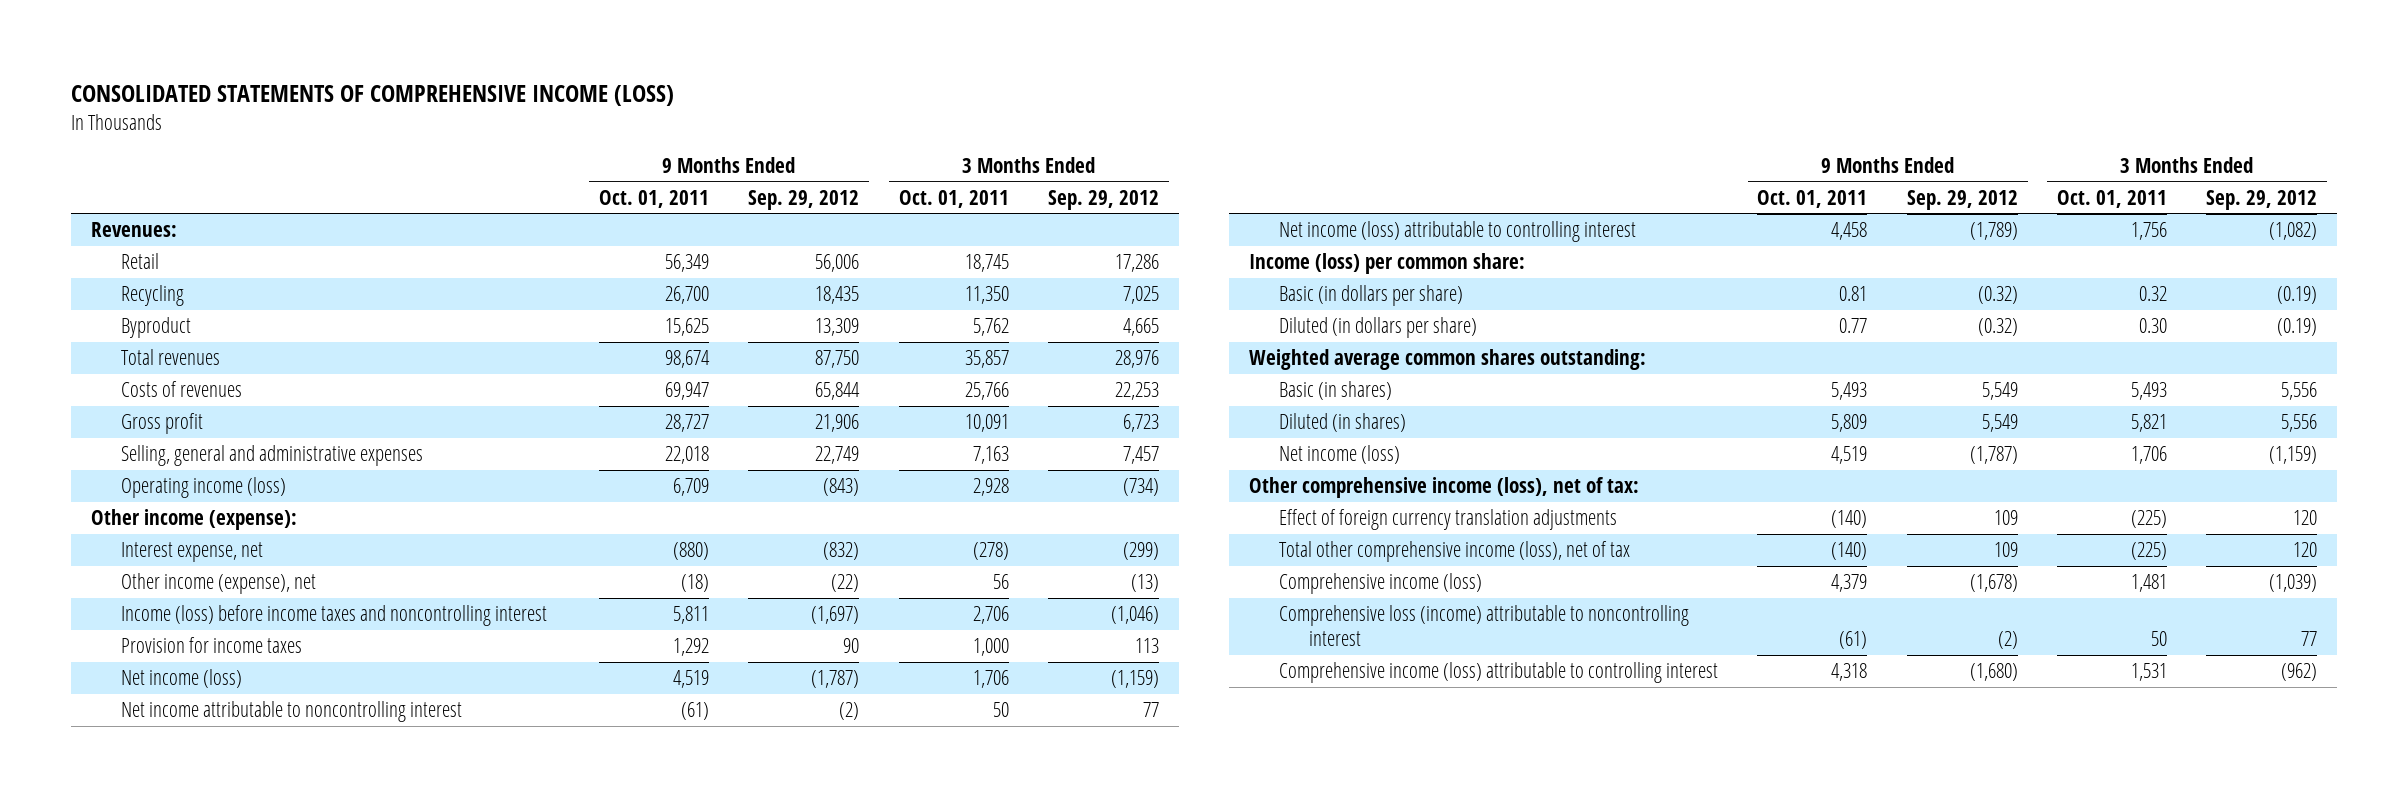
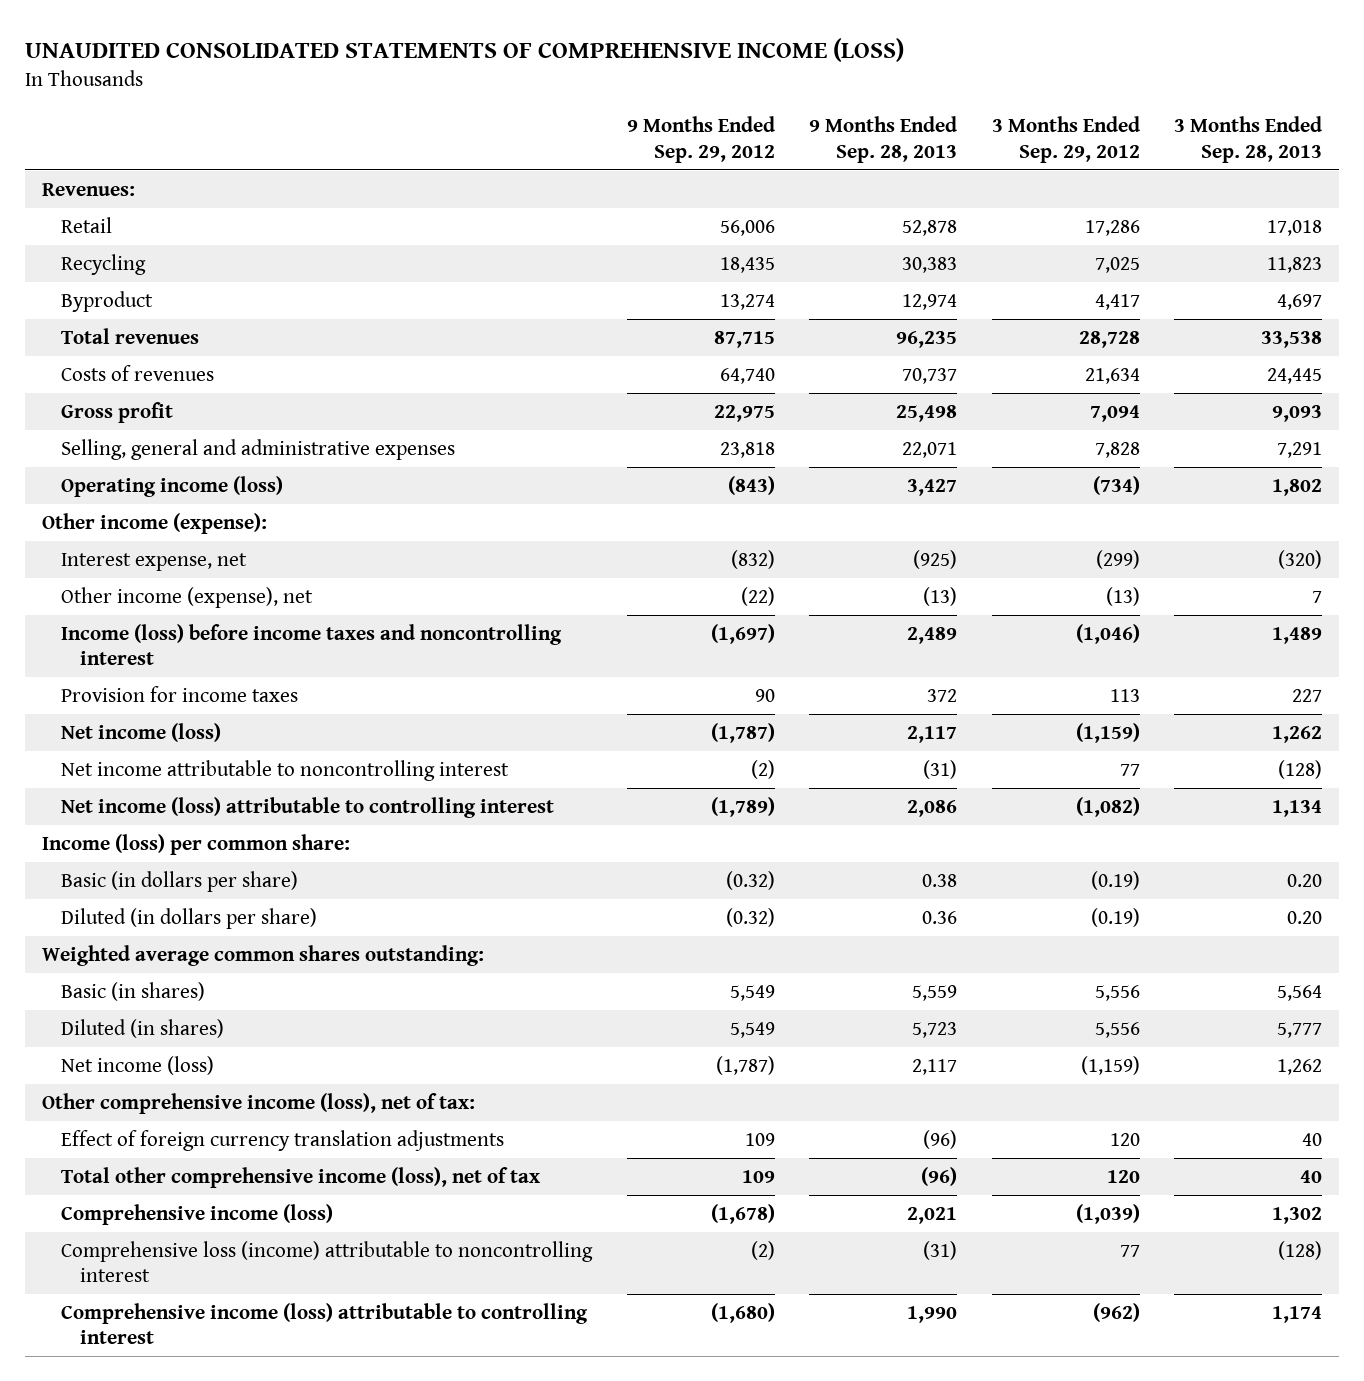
[70,85,674,107] CONSOLIDATED STATEMENTS OF COMPREHENSIVE INCOME (LOSS) -> [25,37,905,62] UNAUDITED CONSOLIDATED STATEMENTS OF COMPREHENSIVE INCOME (LOSS)
[598,189,709,208] Oct. 01, 2011 -> none
[898,189,1009,208] Oct. 01, 2011 -> none
none -> [809,116,958,163] 9 Months Ended Sep. 28, 2013
none -> [1174,116,1323,163] 3 Months Ended Sep. 28, 2013
[815,318,860,337] 13,309 -> [719,293,775,310] 13,274
[1122,318,1159,337] 4,665 -> [1094,293,1140,310] 4,417
[815,350,860,369] 87,750 -> [713,330,775,348] 87,715
[1114,350,1159,369] 28,976 -> [1078,330,1140,348] 28,728
[815,382,861,401] 65,844 -> [719,367,775,384] 64,740
[1114,382,1159,401] 22,253 -> [1084,367,1140,384] 21,634
[815,414,860,433] 21,906 -> [713,404,775,422] 22,975
[1122,414,1159,433] 6,723 -> [1089,404,1140,422] 7,094
[815,446,860,465] 22,749 -> [719,441,775,458] 23,818
[1122,446,1159,465] 7,457 -> [1094,441,1140,458] 7,828

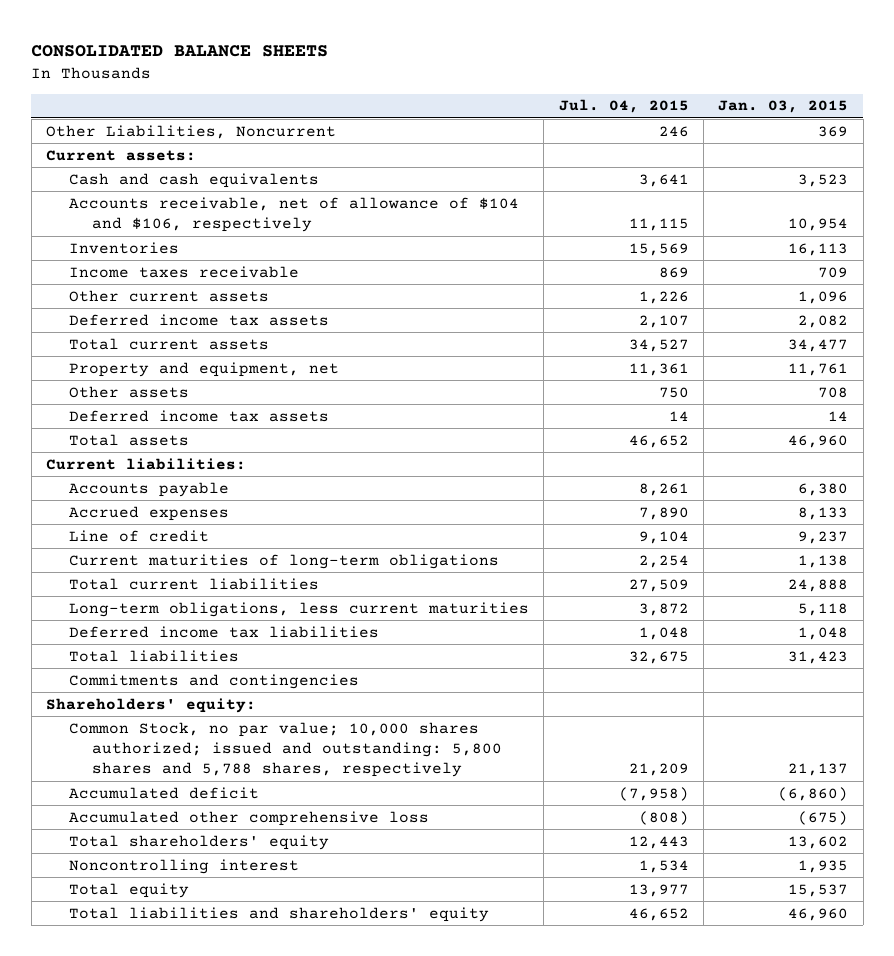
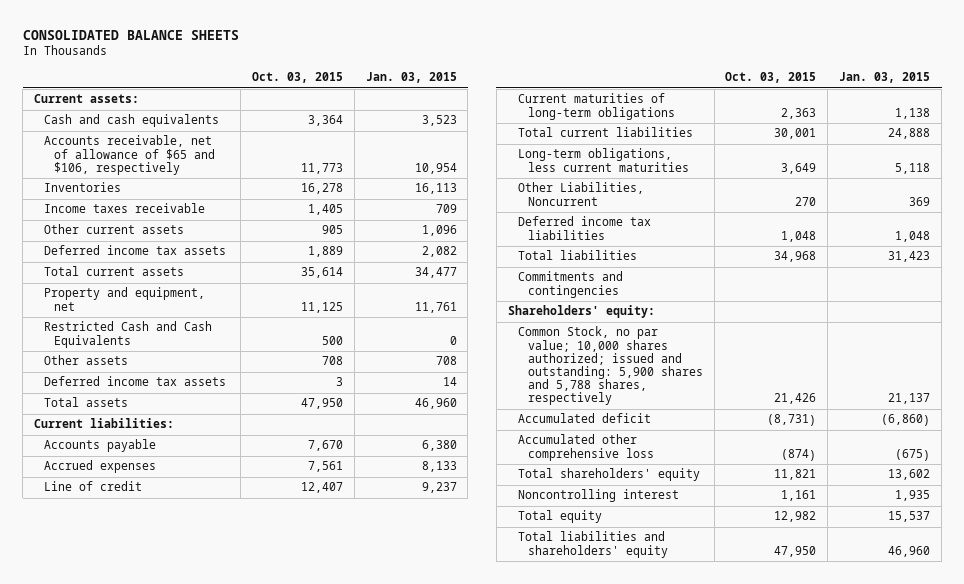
[558,99,689,114] Jul. 04, 2015 -> none
none -> [251,72,343,84] Oct. 03, 2015
[69,196,520,232] Accounts receivable, net of allowance of $104 and $106, respectively -> [43,135,216,175] Accounts receivable, net of allowance of $65 and $106, respectively
none -> [43,321,212,348] Restricted Cash and Cash Equivalents
[46,124,337,139] Other Liabilities, Noncurrent -> [517,182,644,206] Other Liabilities, Noncurrent
[69,721,503,778] Common Stock, no par value; 10,000 shares authorized; issued and outstanding: 5,800 shares and 5,788 shares, respectively -> [517,326,703,406] Common Stock, no par value; 10,000 shares authorized; issued and outstanding: 5,900 shares and 5,788 shares, respectively

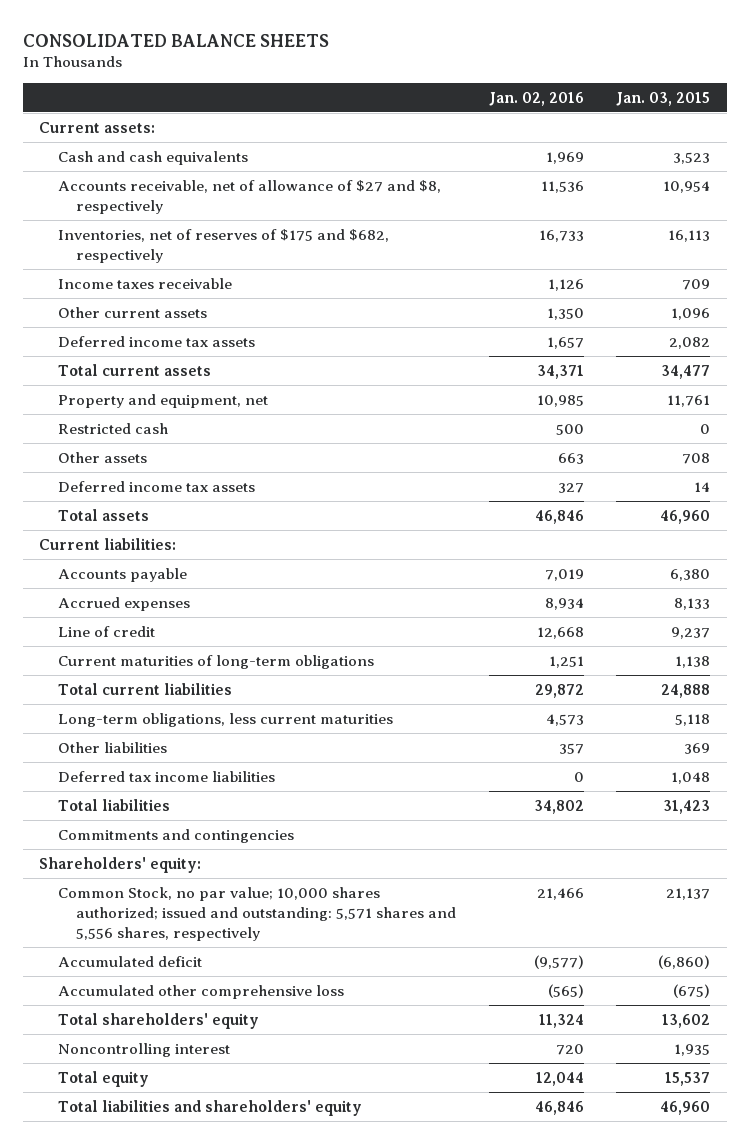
[251,72,343,84] Oct. 03, 2015 -> none
none -> [488,91,584,106] Jan. 02, 2016
[43,135,216,175] Accounts receivable, net of allowance of $65 and $106, respectively -> [57,179,441,214] Accounts receivable, net of allowance of $27 and $8, respectively
[43,182,121,193] Inventories -> [57,228,389,263] Inventories, net of reserves of $175 and $682, respectively
[43,321,212,348] Restricted Cash and Cash Equivalents -> [57,422,168,434] Restricted cash
[517,182,644,206] Other Liabilities, Noncurrent -> [57,741,167,753] Other liabilities
[517,216,651,240] Deferred income tax liabilities -> [57,770,275,782] Deferred tax income liabilities
[517,326,703,406] Common Stock, no par value; 10,000 shares authorized; issued and outstanding: 5,900 shares and 5,788 shares, respectively -> [57,886,457,941] Common Stock, no par value; 10,000 shares authorized; issued and outstanding: 5,571 shares and 5,556 shares, respectively

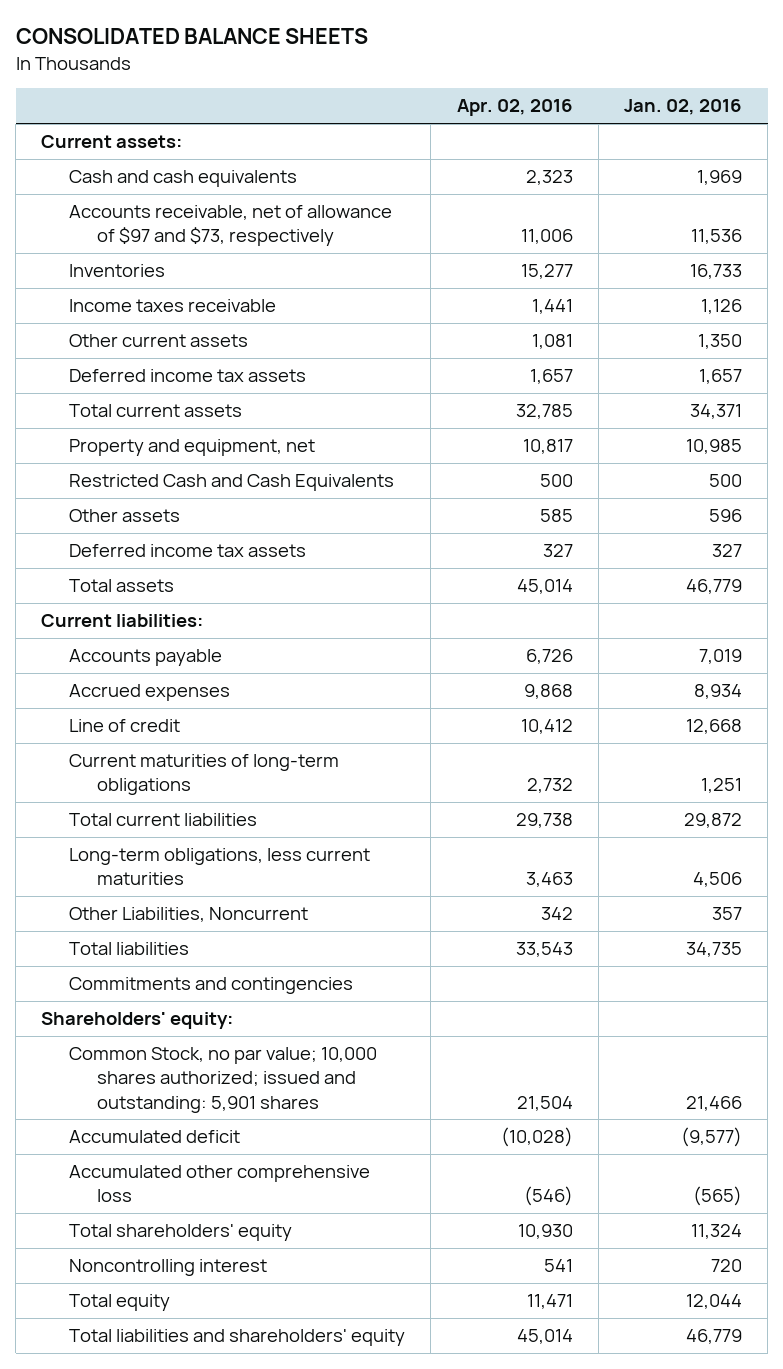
[616,91,711,106] Jan. 03, 2015 -> none
none -> [456,99,573,117] Apr. 02, 2016
[57,179,441,214] Accounts receivable, net of allowance of $27 and $8, respectively -> [69,205,393,247] Accounts receivable, net of allowance of $97 and $73, respectively
[57,228,389,263] Inventories, net of reserves of $175 and $682, respectively -> [69,264,166,278] Inventories
[57,422,168,434] Restricted cash -> [69,474,395,492] Restricted Cash and Cash Equivalents
[557,452,584,464] 663 -> [709,509,743,523] 596
[534,509,584,524] 46,846 -> [686,579,743,595] 46,779
[57,770,275,782] Deferred tax income liabilities -> none
[545,713,584,726] 4,573 -> [693,872,743,888] 4,506
[57,741,167,753] Other liabilities -> [69,907,309,923] Other Liabilities, Noncurrent
[533,799,584,814] 34,802 -> [686,942,743,958] 34,735
[57,886,457,941] Common Stock, no par value; 10,000 shares authorized; issued and outstanding: 5,571 shares and 5,556 shares, respectively -> [69,1047,378,1113] Common Stock, no par value; 10,000 shares authorized; issued and outstanding: 5,901 shares
[534,1100,584,1115] 46,846 -> [686,1329,743,1345] 46,779

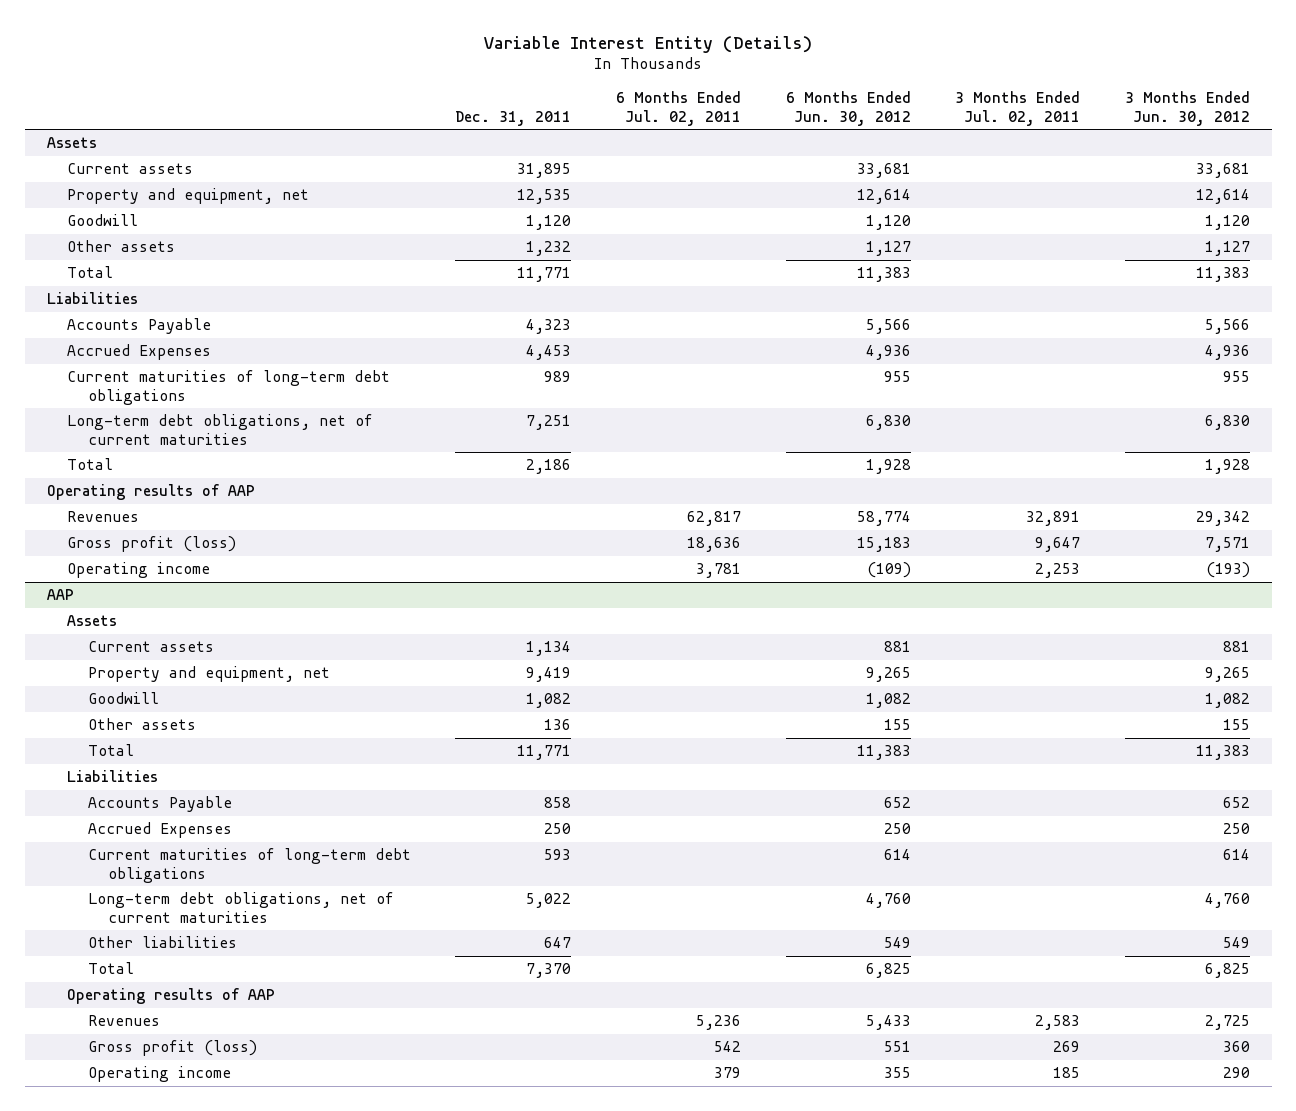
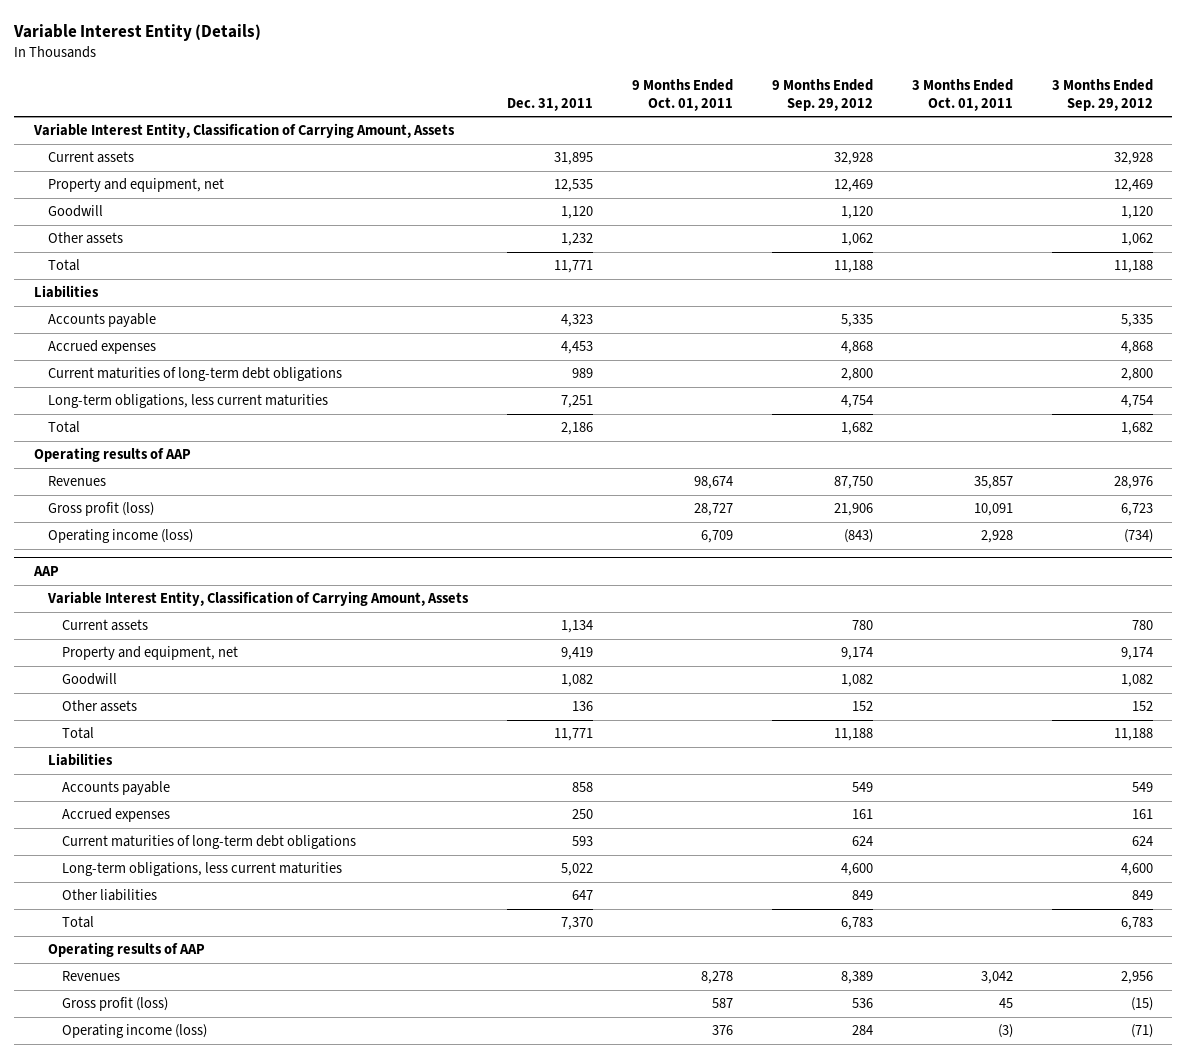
[615,90,741,126] 6 Months Ended Jul. 02, 2011 -> none
[785,90,911,126] 6 Months Ended Jun. 30, 2012 -> none
[955,90,1081,126] 3 Months Ended Jul. 02, 2011 -> none
[1124,90,1250,126] 3 Months Ended Jun. 30, 2012 -> none
none -> [631,79,733,111] 9 Months Ended Oct. 01, 2011
none -> [771,79,873,111] 9 Months Ended Sep. 29, 2012
none -> [911,79,1013,111] 3 Months Ended Oct. 01, 2011
none -> [1051,79,1153,111] 3 Months Ended Sep. 29, 2012
[46,137,97,149] Assets -> [32,123,455,139] Variable Interest Entity, Classification of Carrying Amount, Assets
[67,318,212,335] Accounts Payable -> [47,313,156,328] Accounts payable
[67,344,212,361] Accrued Expenses -> [47,340,156,355] Accrued expenses
[67,414,374,445] Long-term debt obligations, net of current maturities -> [47,394,328,409] Long-term obligations, less current maturities
[67,562,211,579] Operating income -> [47,529,193,544] Operating income (loss)
[67,615,118,627] Assets -> [46,591,469,607] Variable Interest Entity, Classification of Carrying Amount, Assets
[87,796,232,813] Accounts Payable -> [61,781,170,796] Accounts payable
[87,822,232,839] Accrued Expenses -> [61,808,170,823] Accrued expenses
[87,892,394,923] Long-term debt obligations, net of current maturities -> [61,862,342,877] Long-term obligations, less current maturities
[87,1066,231,1083] Operating income -> [61,1024,207,1039] Operating income (loss)

